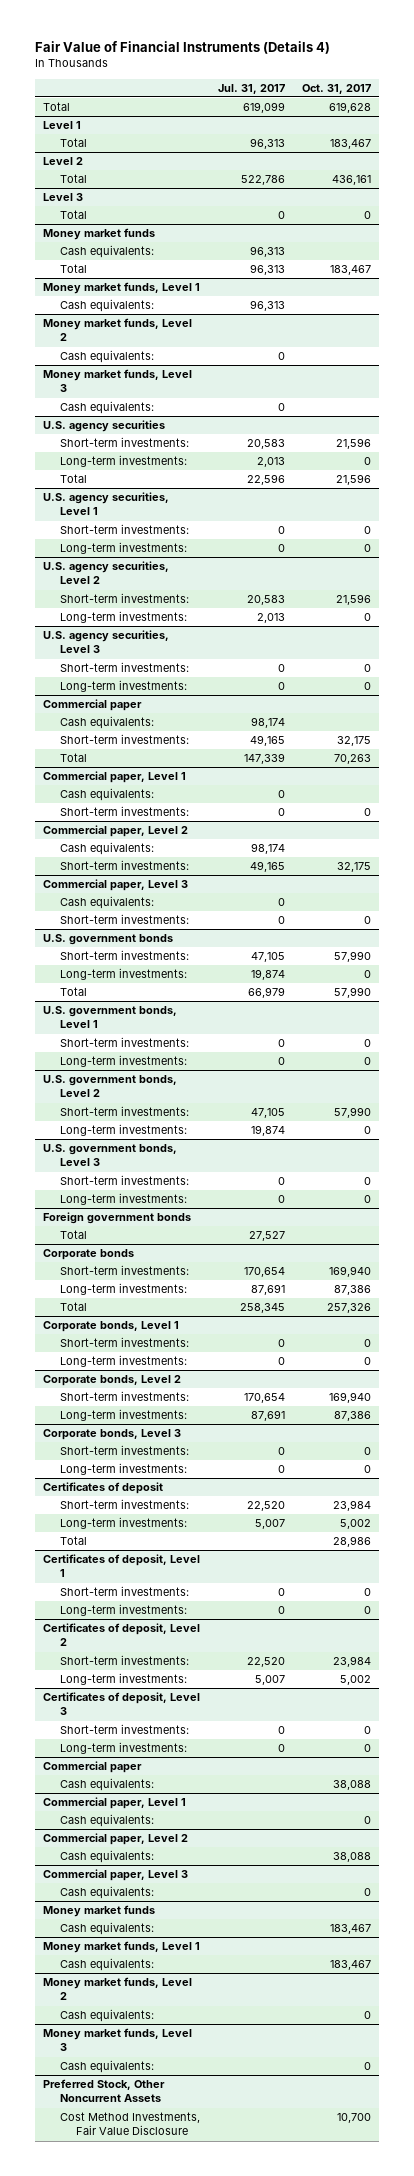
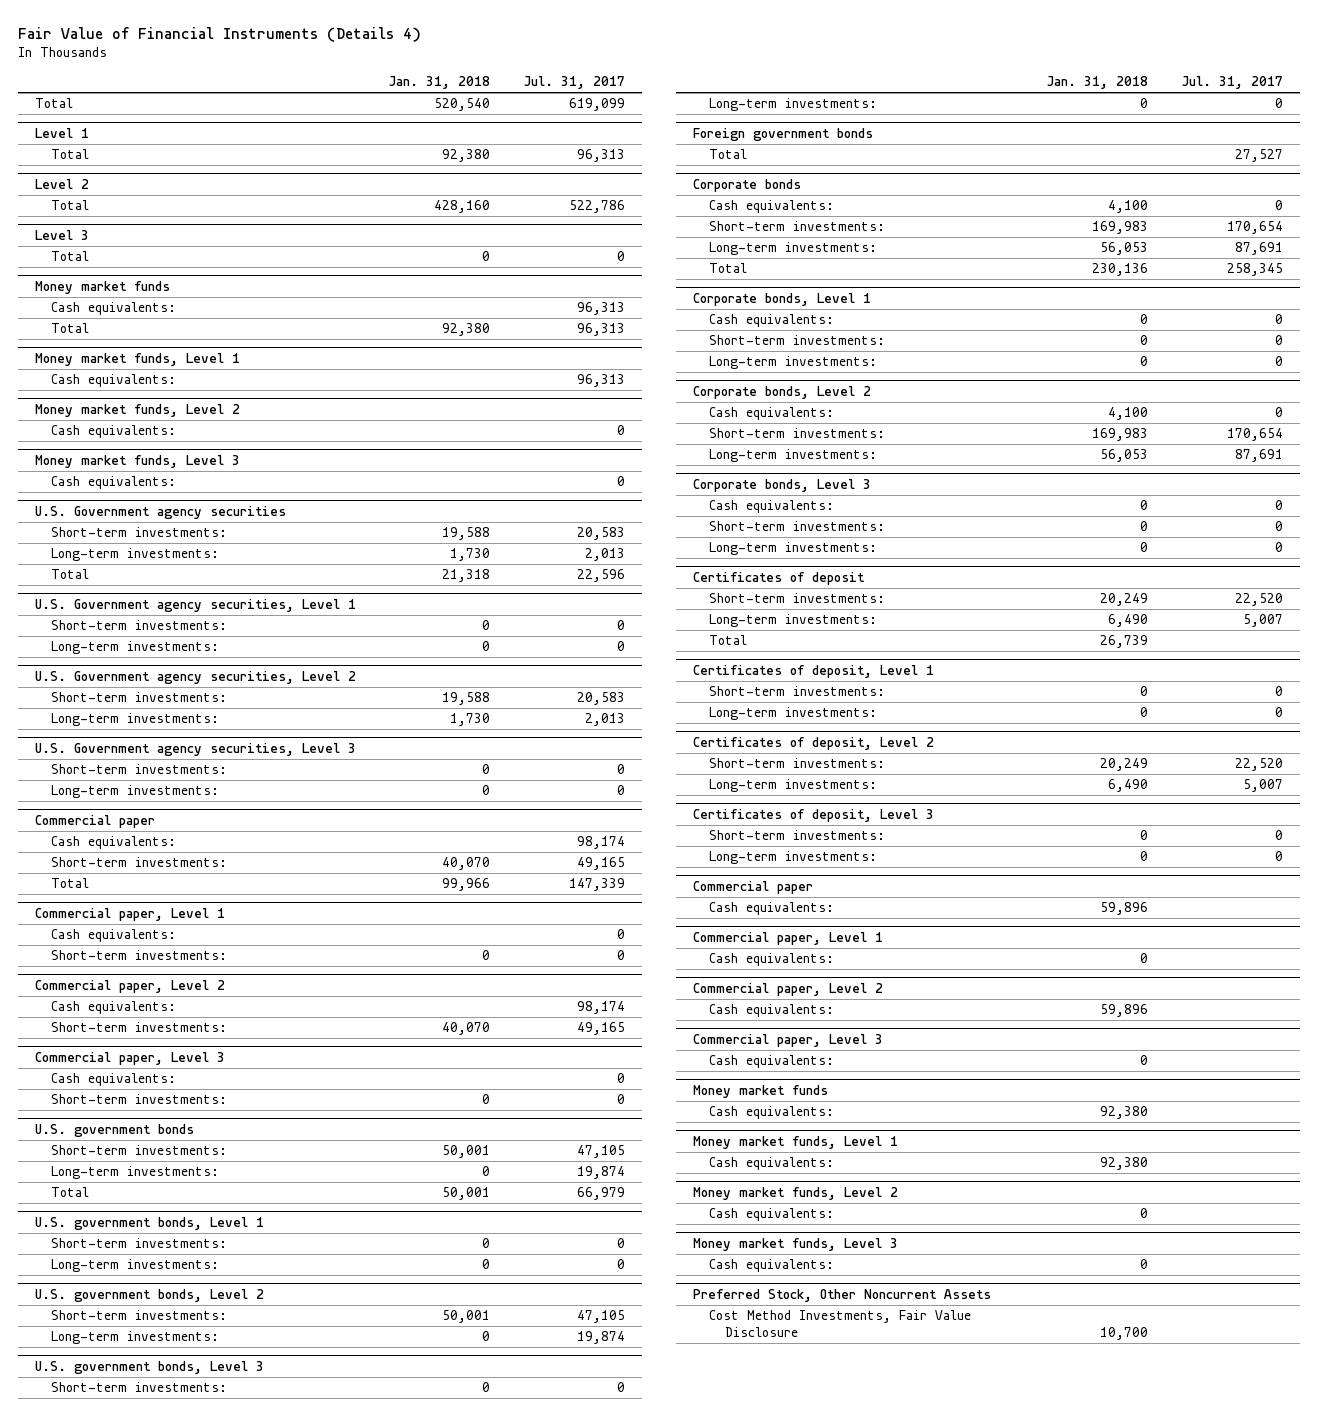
[301,83,371,94] Oct. 31, 2017 -> none
none -> [389,76,491,90] Jan. 31, 2018
[43,420,166,433] U.S. agency securities -> [34,505,286,519] U.S. Government agency securities
[43,492,170,516] U.S. agency securities, Level 1 -> [34,598,356,612] U.S. Government agency securities, Level 1
[43,561,170,585] U.S. agency securities, Level 2 -> [34,670,356,684] U.S. Government agency securities, Level 2
[43,630,170,654] U.S. agency securities, Level 3 -> [34,742,356,756] U.S. Government agency securities, Level 3
none -> [708,200,834,214] Cash equivalents:
none -> [708,314,834,328] Cash equivalents:
none -> [708,407,834,421] Cash equivalents:
none -> [708,500,834,514] Cash equivalents:

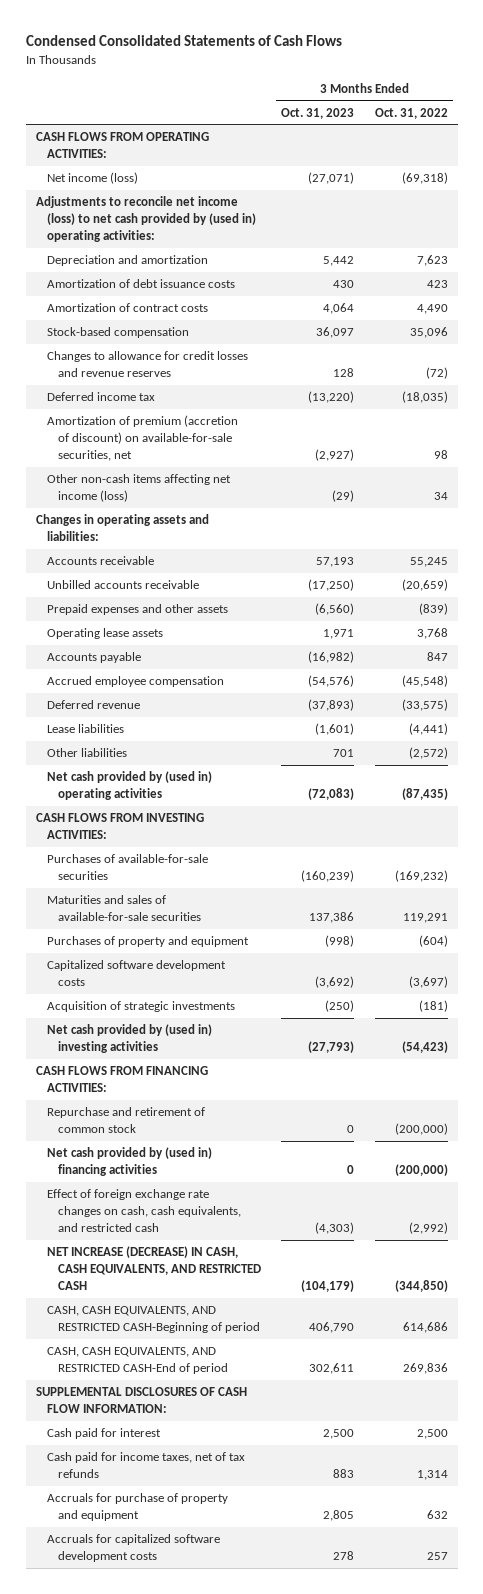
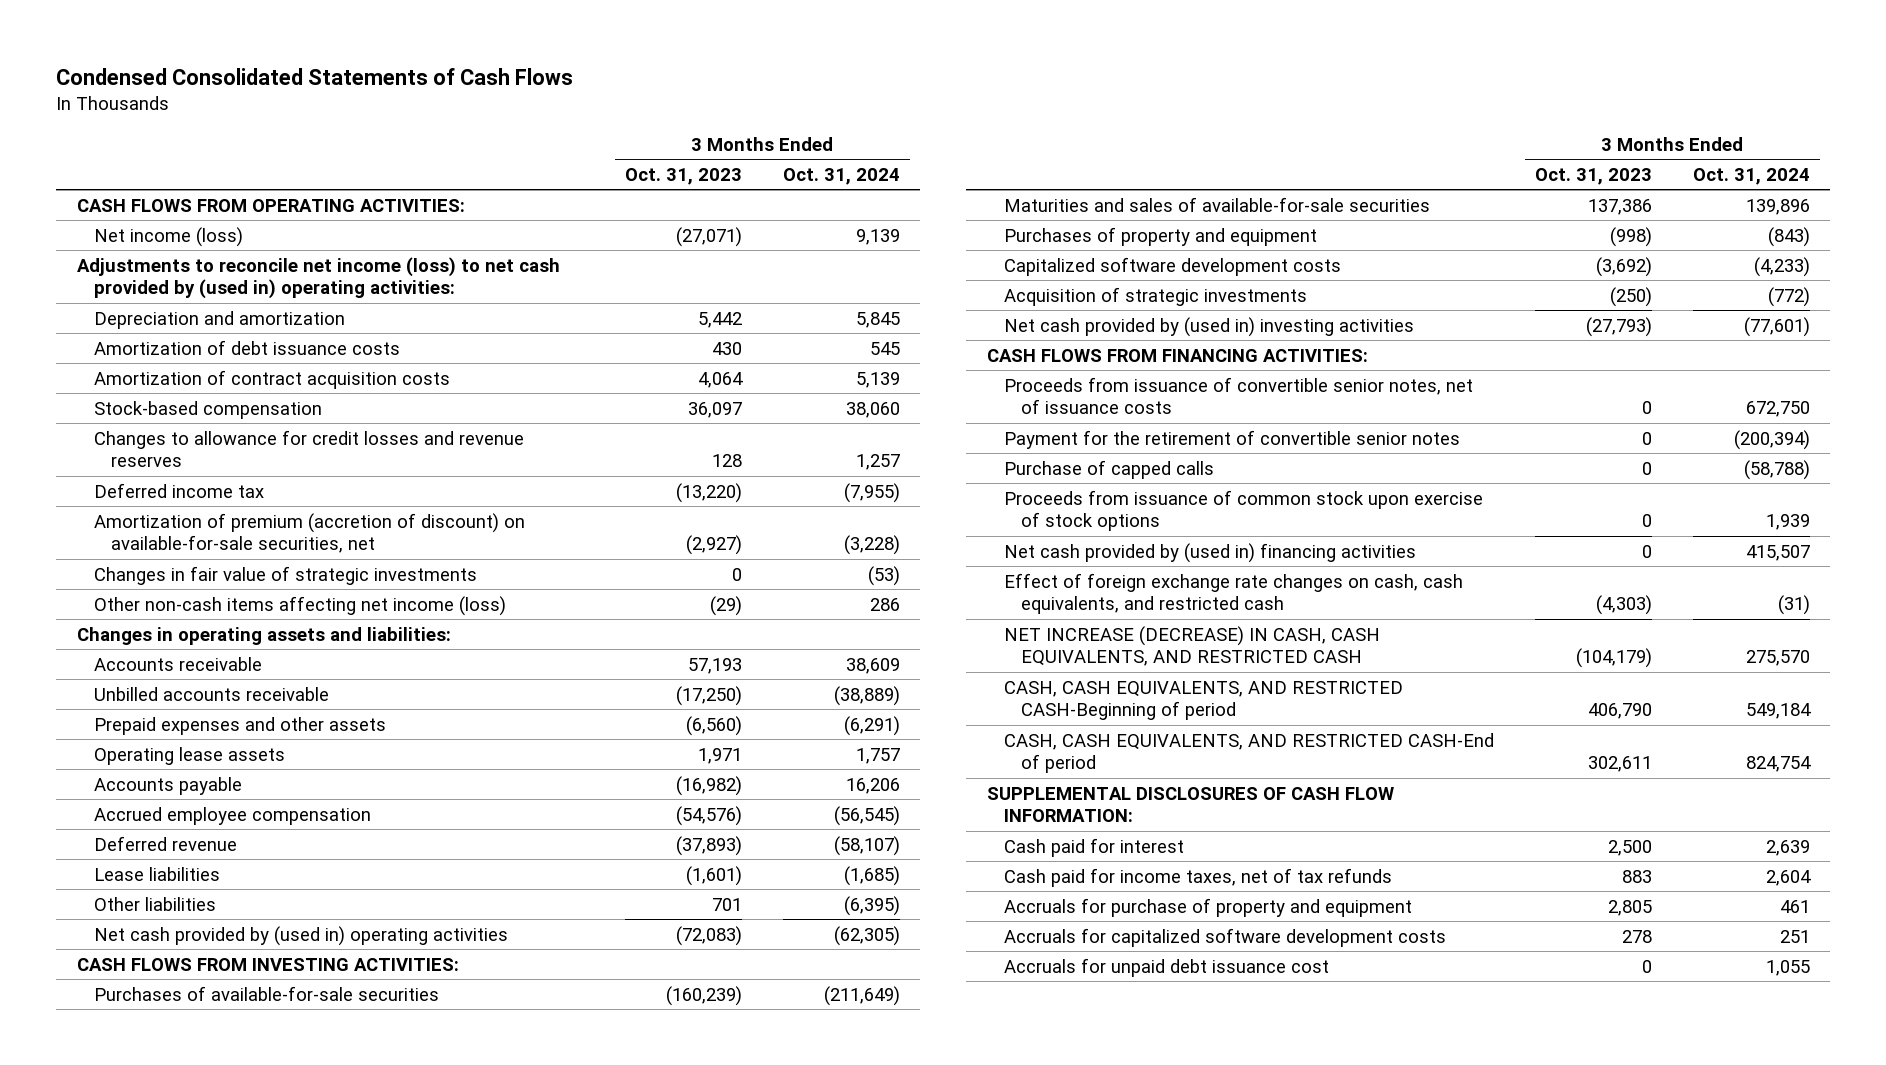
[374,107,448,119] Oct. 31, 2022 -> none
none -> [782,167,900,185] Oct. 31, 2024
[47,303,209,313] Amortization of contract costs -> [93,369,450,389] Amortization of contract acquisition costs
none -> [93,565,477,585] Changes in fair value of strategic investments
[47,1107,206,1134] Repurchase and retirement of common stock -> none
none -> [1004,376,1474,415] Proceeds from issuance of convertible senior notes, net of issuance costs
none -> [1004,429,1461,449] Payment for the retirement of convertible senior notes
none -> [1004,459,1215,479] Purchase of capped calls
none -> [1004,489,1484,532] Proceeds from issuance of common stock upon exercise of stock options
none -> [1004,957,1330,977] Accruals for unpaid debt issuance cost

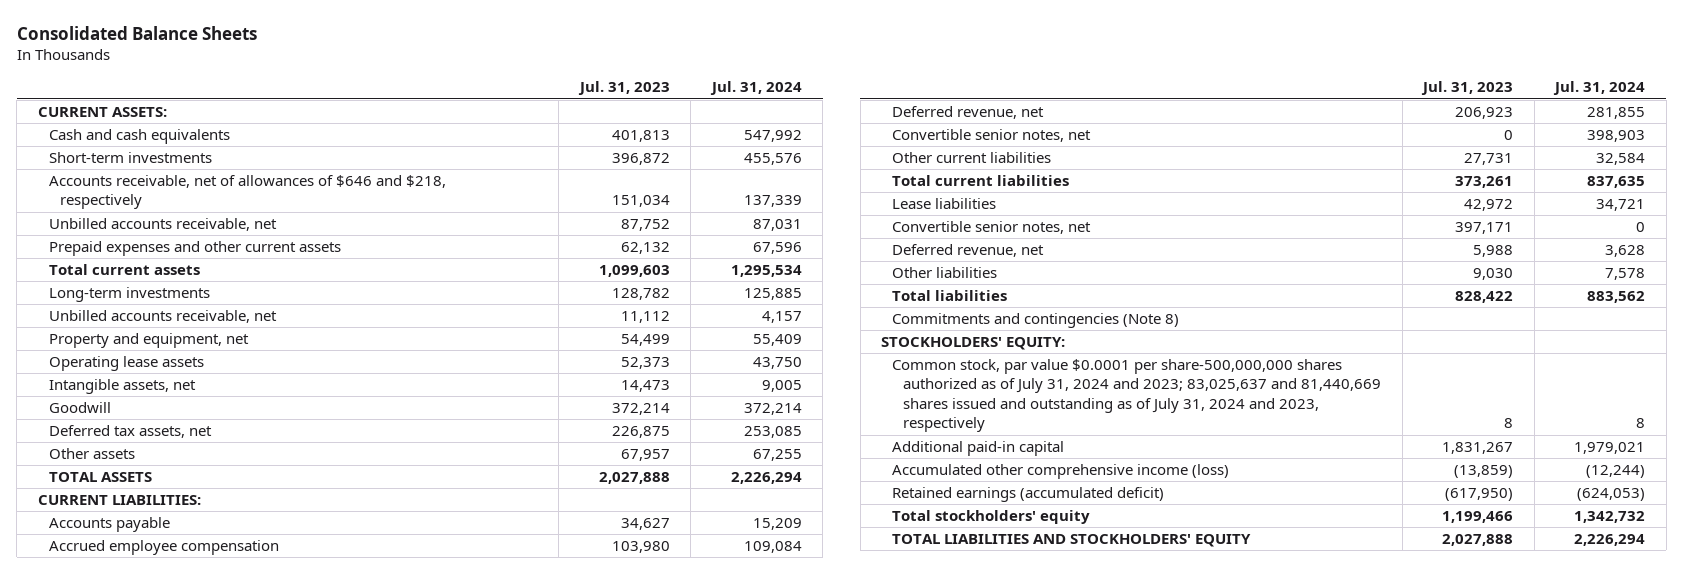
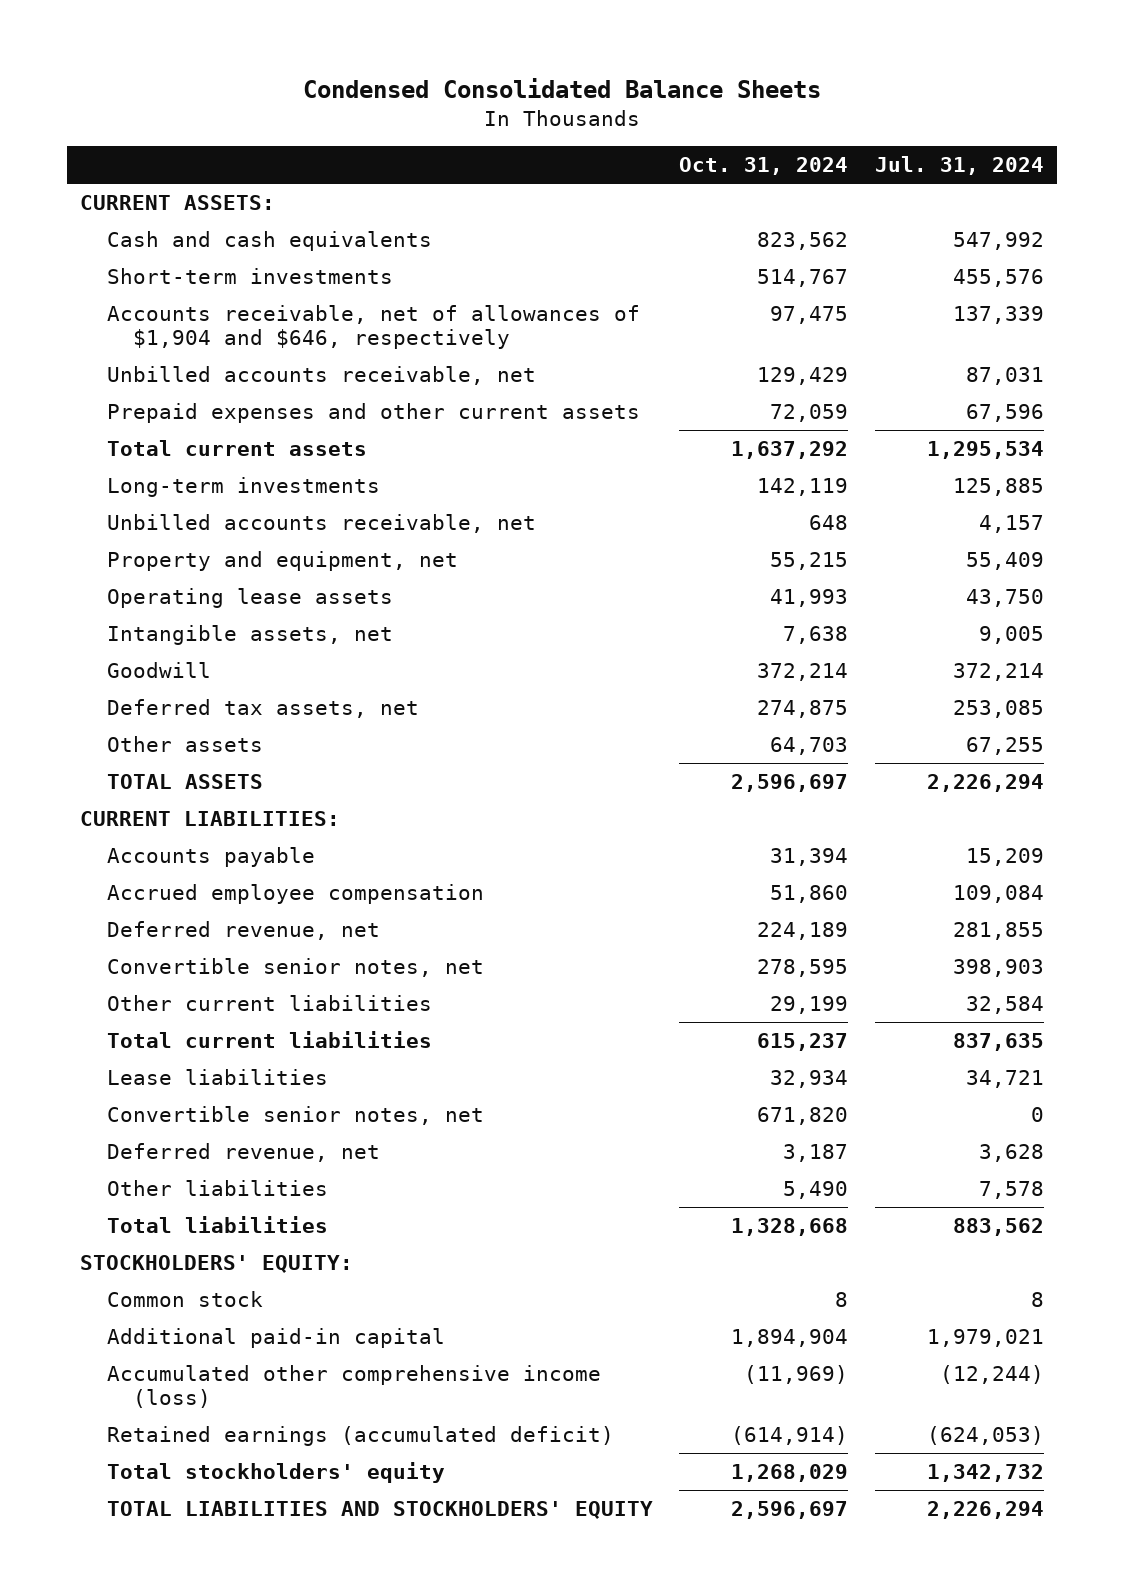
[16,26,257,41] Consolidated Balance Sheets -> [303,78,822,99] Condensed Consolidated Balance Sheets
[577,81,670,96] Jul. 31, 2023 -> none
none -> [679,157,849,176] Oct. 31, 2024
[48,175,446,210] Accounts receivable, net of allowances of $646 and $218, respectively -> [106,304,640,349] Accounts receivable, net of allowances of $1,904 and $646, respectively
[892,313,1180,329] Commitments and contingencies (Note 8) -> none
[892,359,1382,433] Common stock, par value $0.0001 per share-500,000,000 shares authorized as of July 31, 2024 and 2023; 83,025,637 and 81,440,669 shares issued and outstanding as of July 31, 2024 and 2023, respectively -> [106,1290,263,1307] Common stock

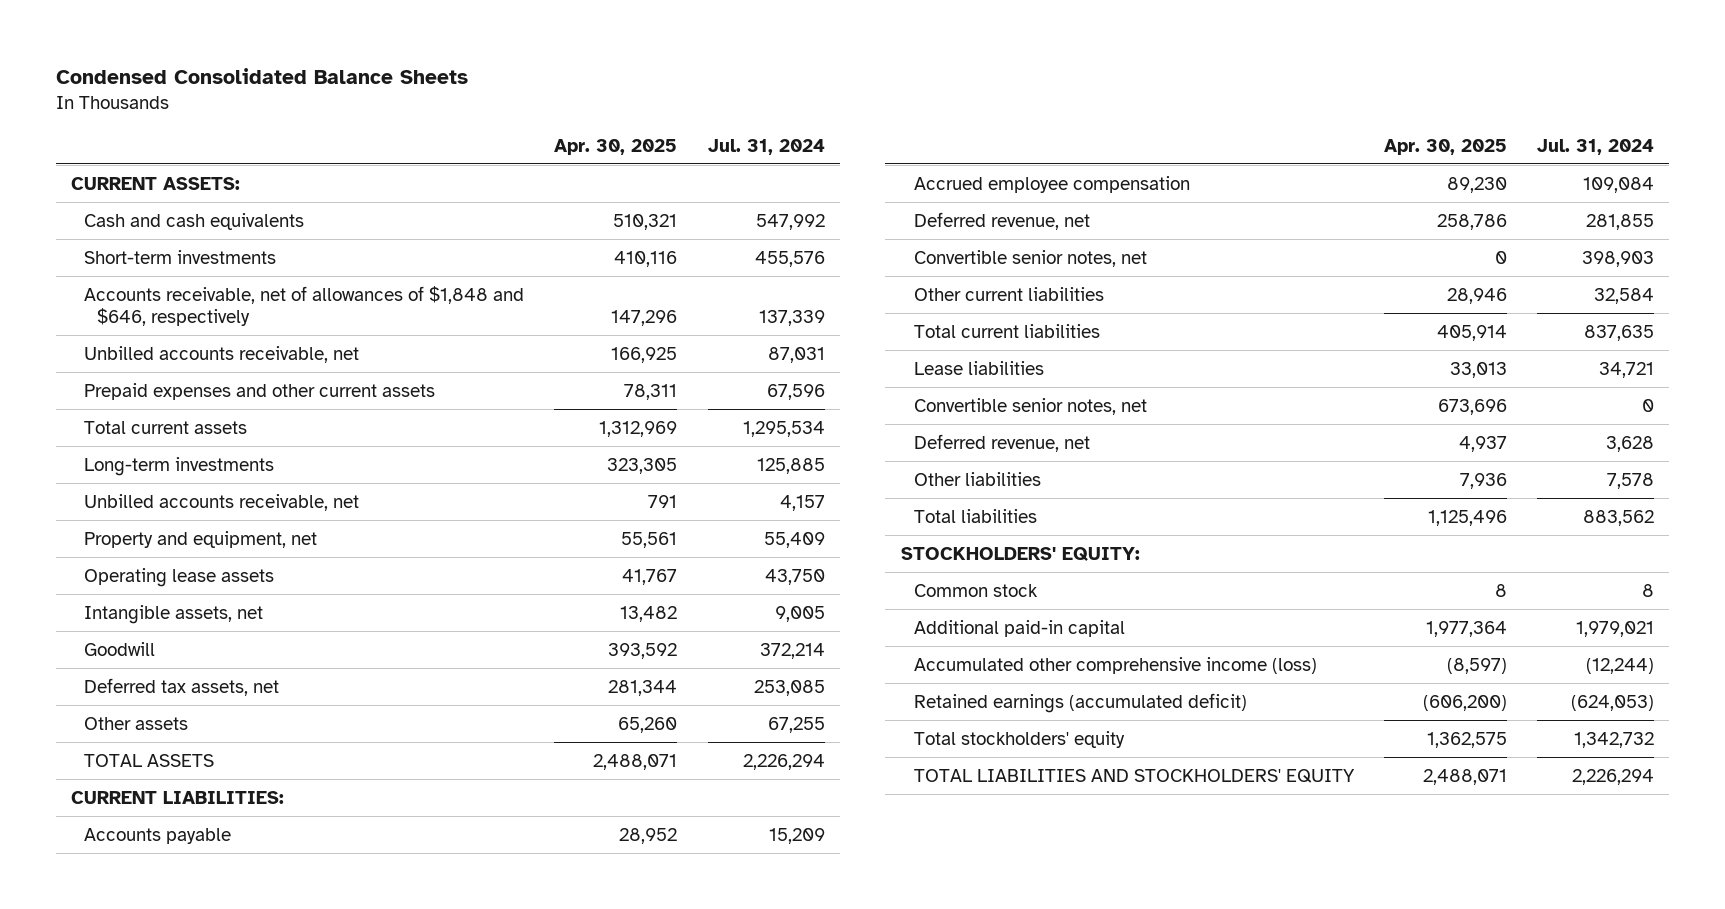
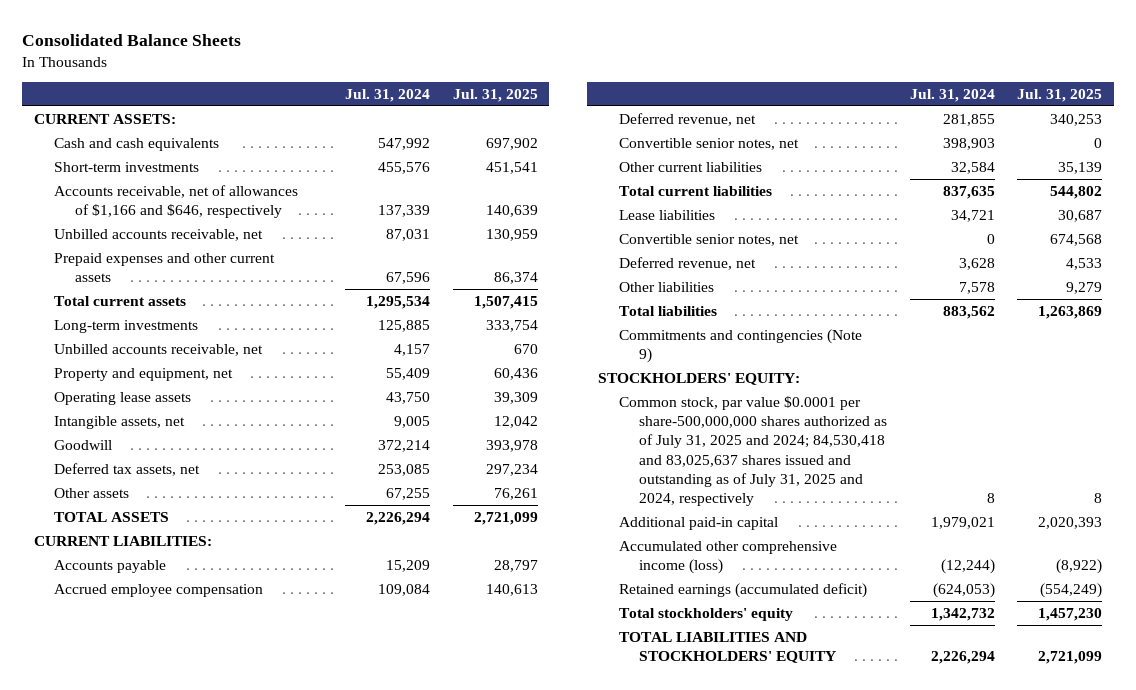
[55,68,468,85] Condensed Consolidated Balance Sheets -> [22,34,242,47] Consolidated Balance Sheets
[554,138,678,155] Apr. 30, 2025 -> none
none -> [452,88,538,102] Jul. 31, 2025
[84,285,525,327] Accounts receivable, net of allowances of $1,848 and $646, respectively -> [54,184,299,219] Accounts receivable, net of allowances of $1,166 and $646, respectively
none -> [618,328,862,364] Commitments and contingencies (Note 9)
[913,583,1038,597] Common stock -> [618,395,888,507] Common stock, par value $0.0001 per share-500,000,000 shares authorized as of July 31, 2025 and 2024; 84,530,418 and 83,025,637 shares issued and outstanding as of July 31, 2025 and 2024, respectively

